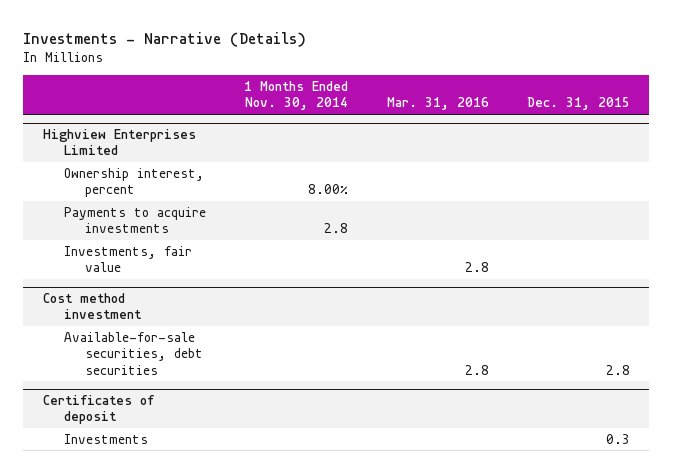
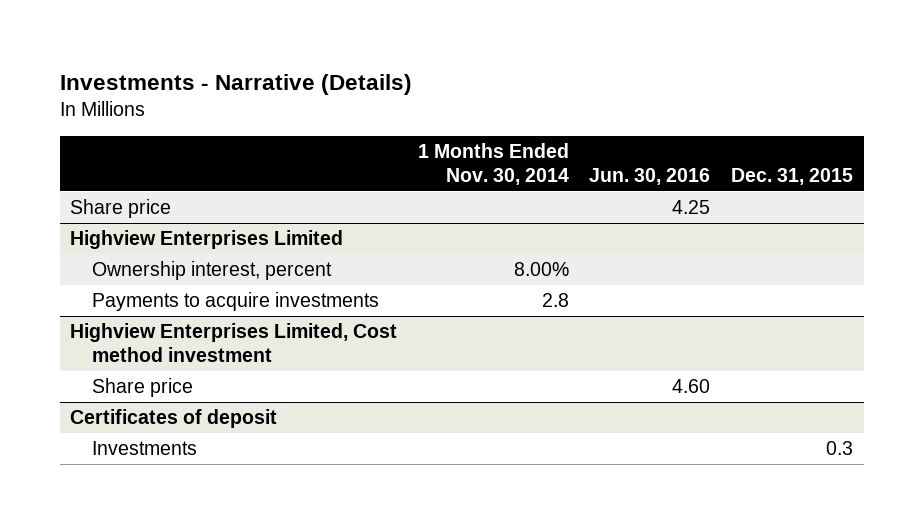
[386,97,489,111] Mar. 31, 2016 -> none
none -> [589,168,711,186] Jun. 30, 2016
none -> [69,199,171,219] Share price
[63,245,192,273] Investments, fair value -> none
[63,331,203,375] Available-for-sale securities, debt securities -> none
[42,292,142,320] Cost method investment -> [69,323,397,363] Highview Enterprises Limited, Cost method investment
none -> [92,378,194,398] Share price

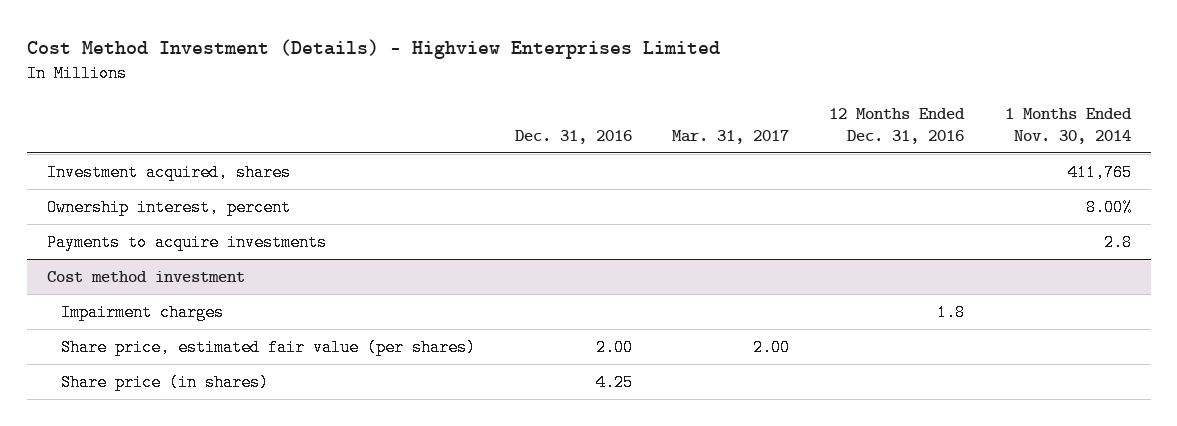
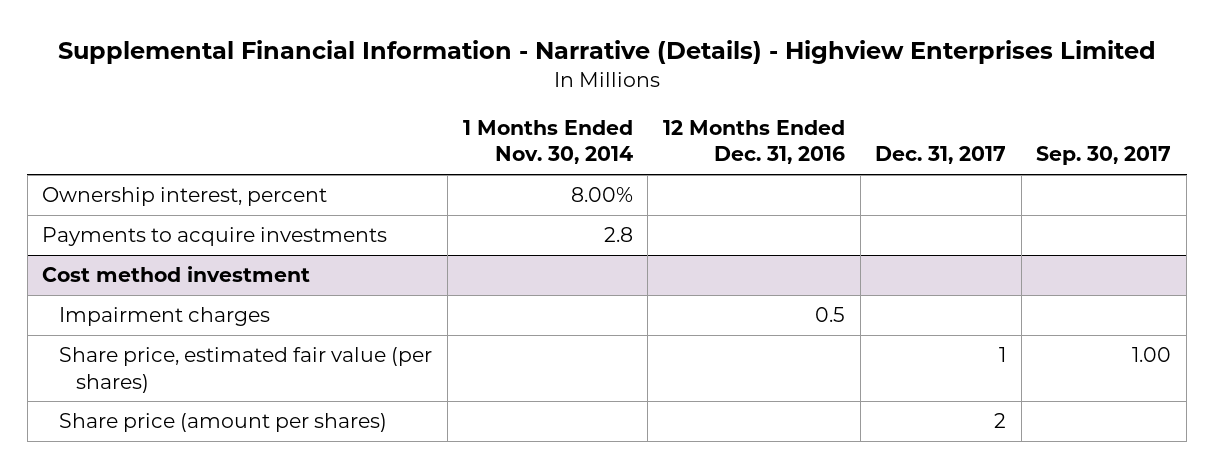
[26,39,720,60] Cost Method Investment (Details) - Highview Enterprises Limited -> [57,40,1156,65] Supplemental Financial Information - Narrative (Details) - Highview Enterprises Limited
[514,129,632,144] Dec. 31, 2016 -> none
[672,129,790,144] Mar. 31, 2017 -> none
none -> [875,146,1007,165] Dec. 31, 2017
none -> [1036,146,1172,166] Sep. 30, 2017
[46,163,291,181] Investment acquired, shares -> none
[937,303,966,321] 1.8 -> [814,307,845,323] 0.5
[60,373,269,391] Share price (in shares) -> [59,413,388,433] Share price (amount per shares)

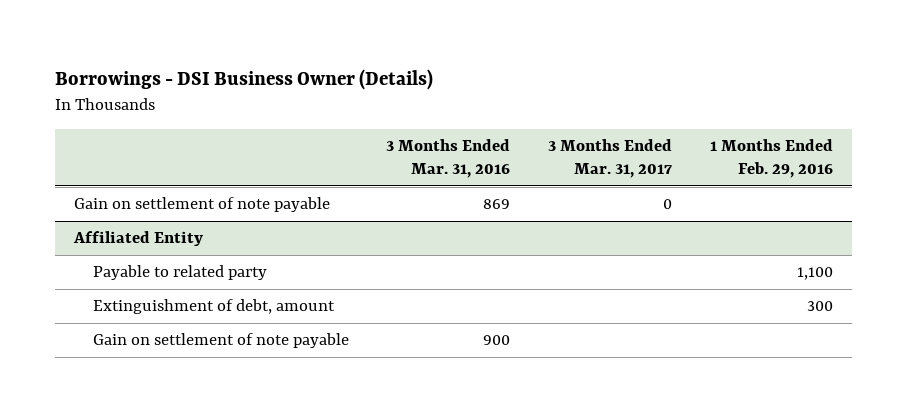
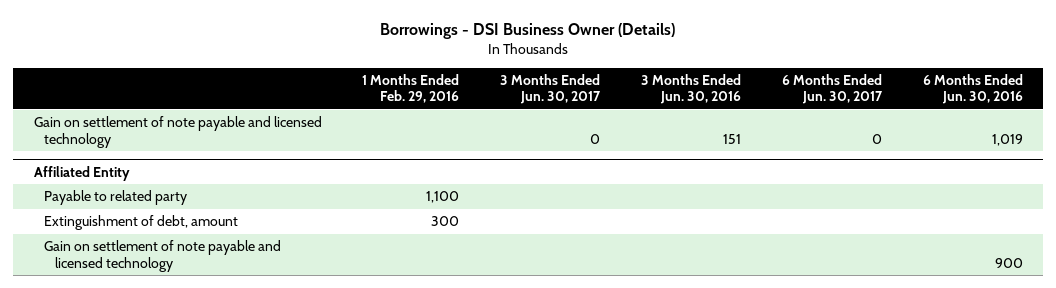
[386,139,511,179] 3 Months Ended Mar. 31, 2016 -> none
[548,139,673,179] 3 Months Ended Mar. 31, 2017 -> none
none -> [500,73,602,105] 3 Months Ended Jun. 30, 2017
none -> [641,73,742,105] 3 Months Ended Jun. 30, 2016
none -> [782,73,884,105] 6 Months Ended Jun. 30, 2017
none -> [922,73,1023,105] 6 Months Ended Jun. 30, 2016
[74,197,331,213] Gain on settlement of note payable -> [33,116,322,148] Gain on settlement of note payable and licensed technology
[92,333,349,349] Gain on settlement of note payable -> [44,240,282,272] Gain on settlement of note payable and licensed technology

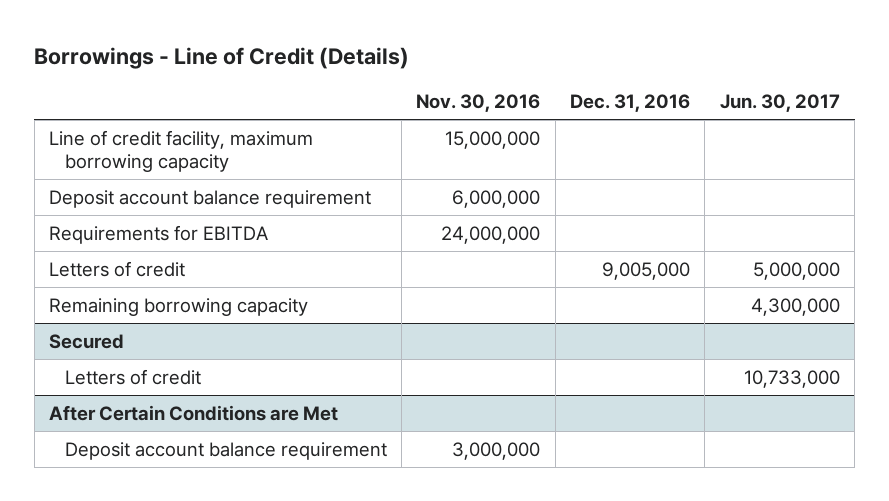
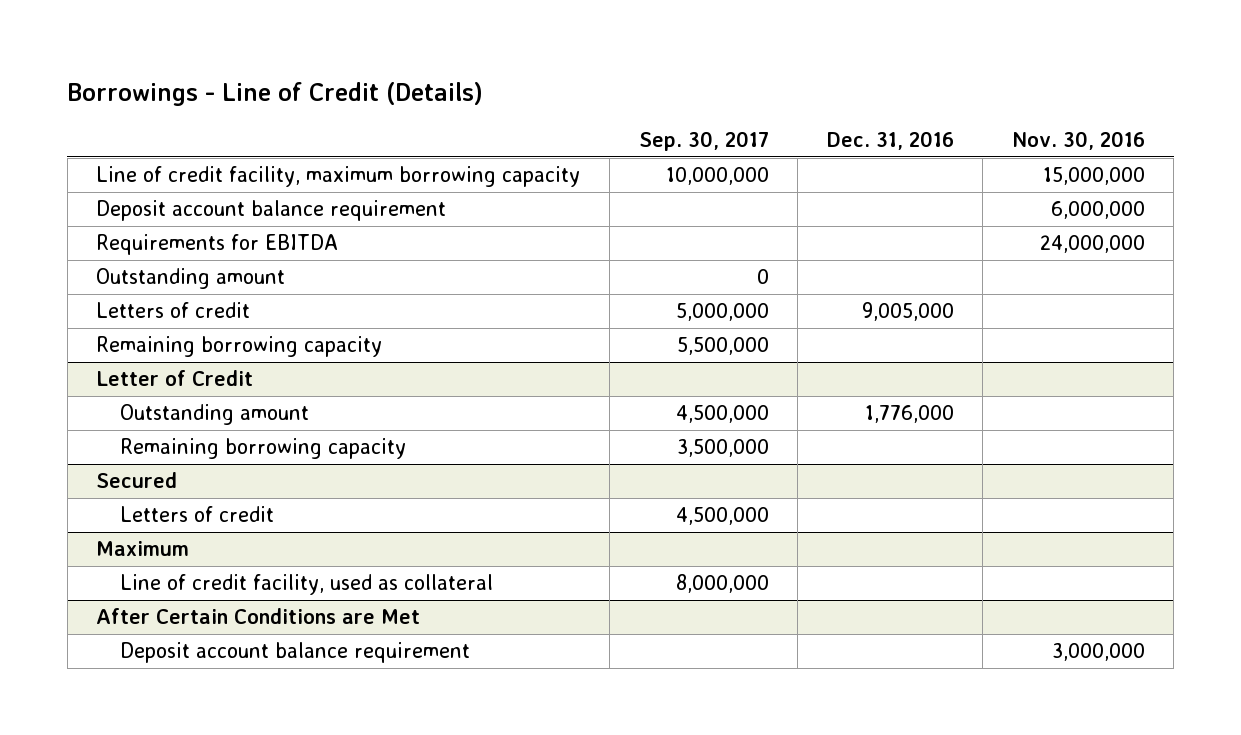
[719,93,840,112] Jun. 30, 2017 -> none
none -> [638,131,769,152] Sep. 30, 2017
none -> [96,268,286,290] Outstanding amount
none -> [96,370,254,387] Letter of Credit
none -> [120,404,310,426] Outstanding amount
none -> [120,438,407,460] Remaining borrowing capacity
none -> [96,541,190,557] Maximum
none -> [120,574,494,596] Line of credit facility, used as collateral

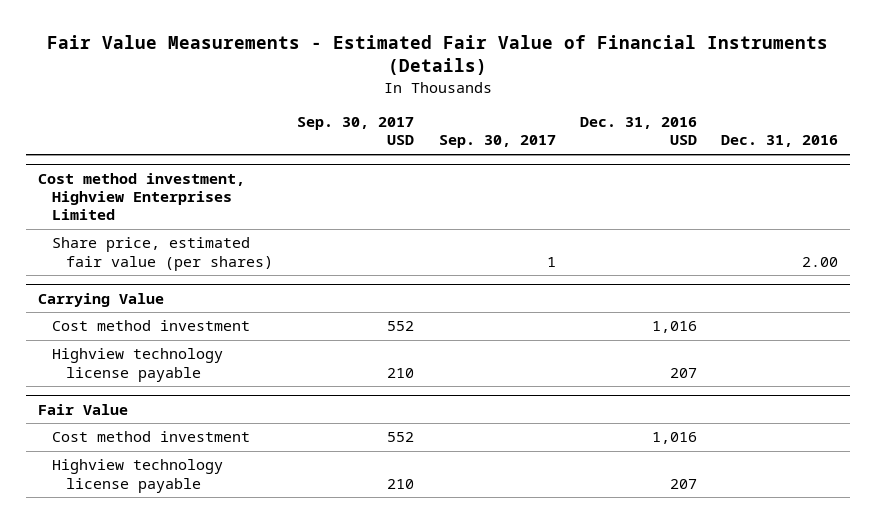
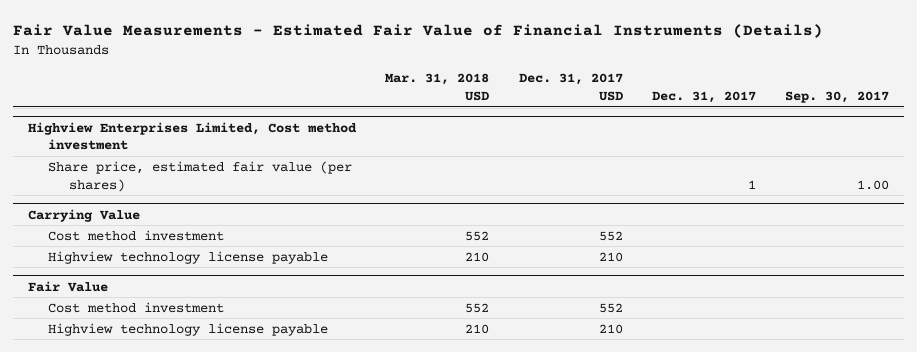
[297,117,415,146] Sep. 30, 2017 USD -> none
[579,117,697,146] Dec. 31, 2016 USD -> none
[721,135,839,148] Dec. 31, 2016 -> none
none -> [385,73,490,102] Mar. 31, 2018 USD
none -> [518,73,623,102] Dec. 31, 2017 USD
none -> [652,91,757,104] Dec. 31, 2017
[37,172,245,221] Cost method investment, Highview Enterprises Limited -> [27,121,357,151] Highview Enterprises Limited, Cost method investment
[546,256,556,267] 1 -> [857,179,890,190] 1.00

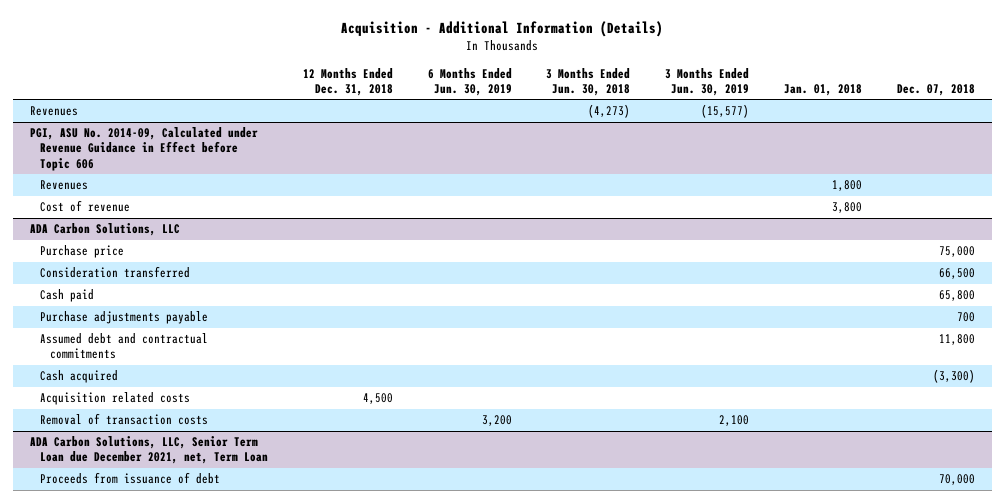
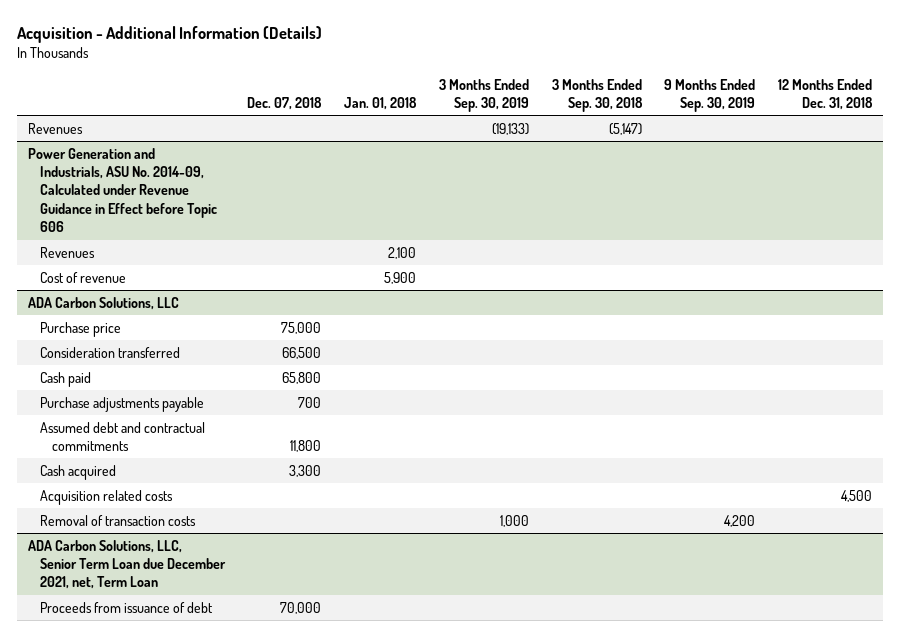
[427,67,512,96] 6 Months Ended Jun. 30, 2019 -> none
[546,67,631,96] 3 Months Ended Jun. 30, 2018 -> none
[665,67,750,96] 3 Months Ended Jun. 30, 2019 -> none
none -> [438,78,529,113] 3 Months Ended Sep. 30, 2019
none -> [551,78,643,113] 3 Months Ended Sep. 30, 2018
none -> [664,78,756,113] 9 Months Ended Sep. 30, 2019
[30,127,259,171] PGI, ASU No. 2014-09, Calculated under Revenue Guidance in Effect before Topic 606 -> [27,147,217,233] Power Generation and Industrials, ASU No. 2014-09, Calculated under Revenue Guidance in Effect before Topic 606
[831,180,862,192] 1,800 -> [388,246,417,259] 2,100
[831,202,862,214] 3,800 -> [384,271,417,284] 5,900
[932,369,975,384] (3,300) -> [289,464,322,477] 3,300

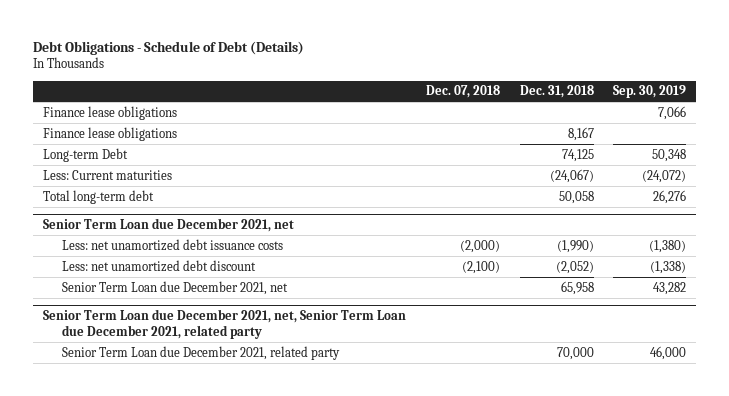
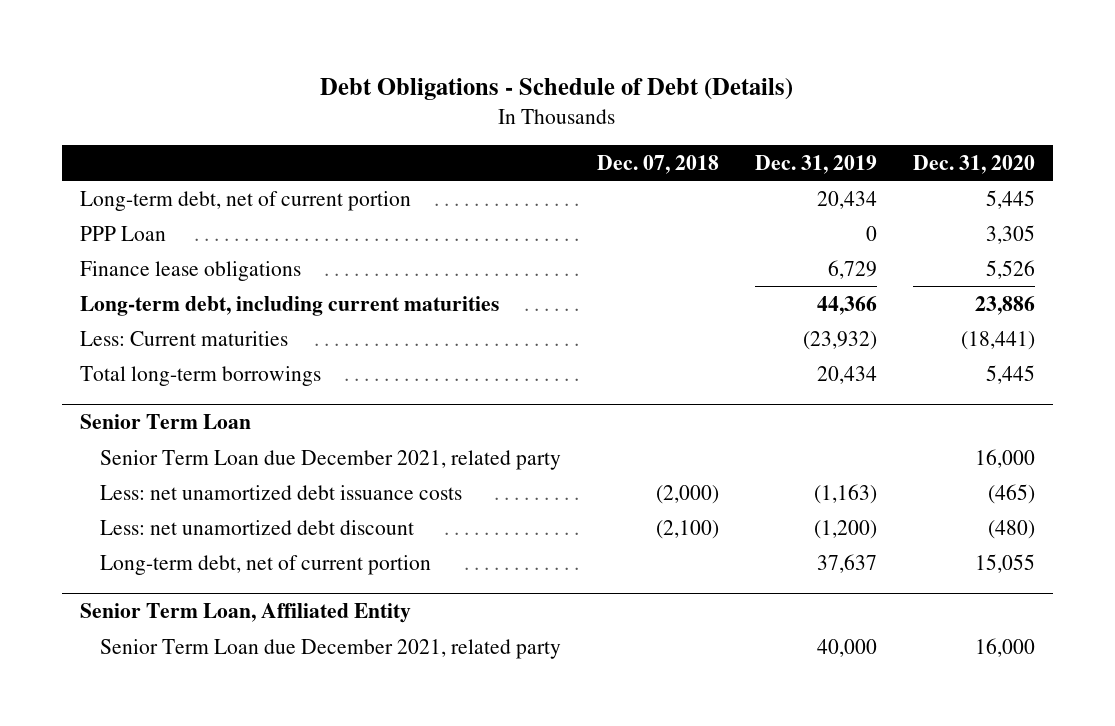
[519,85,594,99] Dec. 31, 2018 -> none
[613,85,687,99] Sep. 30, 2019 -> none
none -> [754,154,877,174] Dec. 31, 2019
none -> [912,154,1035,174] Dec. 31, 2020
[42,105,177,120] Finance lease obligations -> none
none -> [80,190,412,211] Long-term debt, net of current portion
none -> [80,225,167,241] PPP Loan
[42,147,128,162] Long-term Debt -> [80,295,500,316] Long-term debt, including current maturities
[42,189,154,204] Total long-term debt -> [80,365,322,386] Total long-term borrowings
[42,218,294,233] Senior Term Loan due December 2021, net -> [80,414,252,430] Senior Term Loan
none -> [100,449,562,470] Senior Term Loan due December 2021, related party
[42,309,406,339] Senior Term Loan due December 2021, net, Senior Term Loan due December 2021, related party -> none
[61,345,340,360] Senior Term Loan due December 2021, related party -> none
[61,280,288,295] Senior Term Loan due December 2021, net -> [100,554,432,575] Long-term debt, net of current portion
none -> [80,603,412,624] Senior Term Loan, Affiliated Entity
none -> [100,638,562,659] Senior Term Loan due December 2021, related party

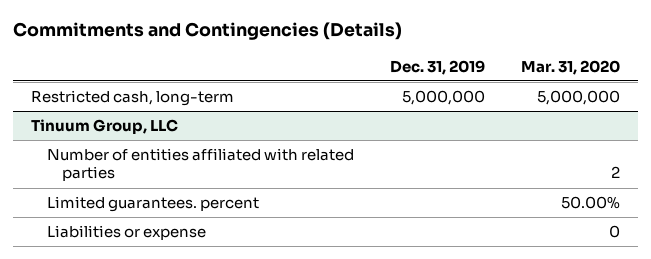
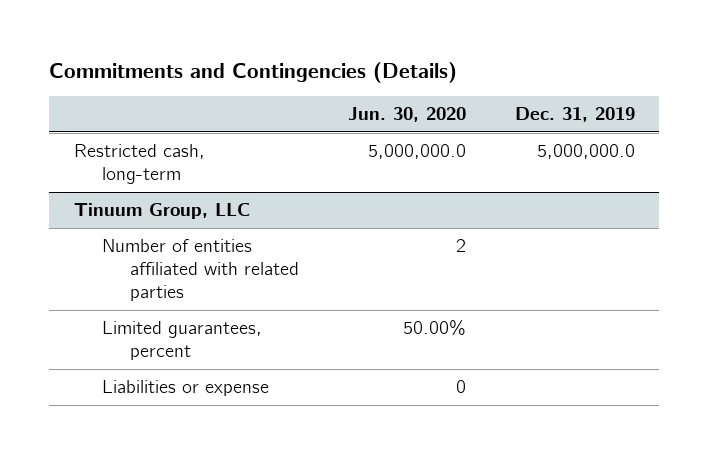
[521,59,621,75] Mar. 31, 2020 -> none
none -> [347,107,466,123] Jun. 30, 2020
[401,90,485,106] 5,000,000 -> [536,144,635,160] 5,000,000.0
[46,196,259,213] Limited guarantees. percent -> [101,321,262,361] Limited guarantees, percent

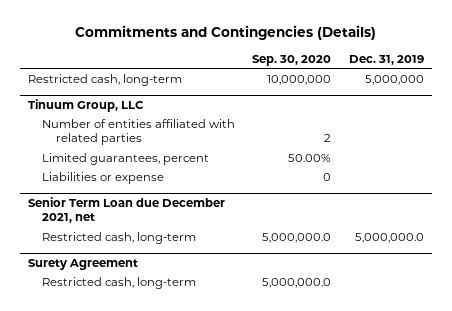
[347,107,466,123] Jun. 30, 2020 -> none
none -> [252,54,332,66] Sep. 30, 2020
[536,144,635,160] 5,000,000.0 -> [364,74,424,85] 5,000,000
none -> [28,196,226,224] Senior Term Loan due December 2021, net
none -> [42,231,197,244] Restricted cash, long-term
none -> [28,258,139,270] Surety Agreement
none -> [42,276,197,289] Restricted cash, long-term

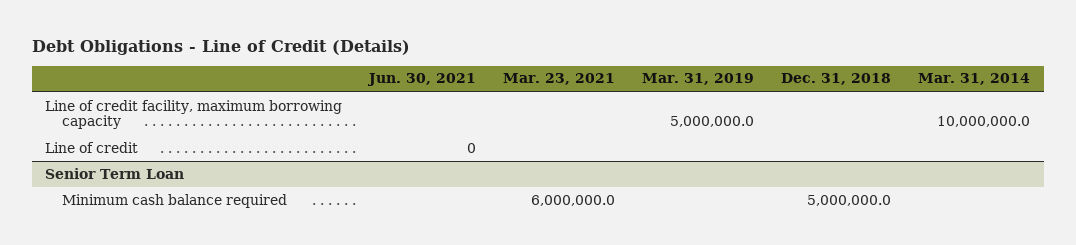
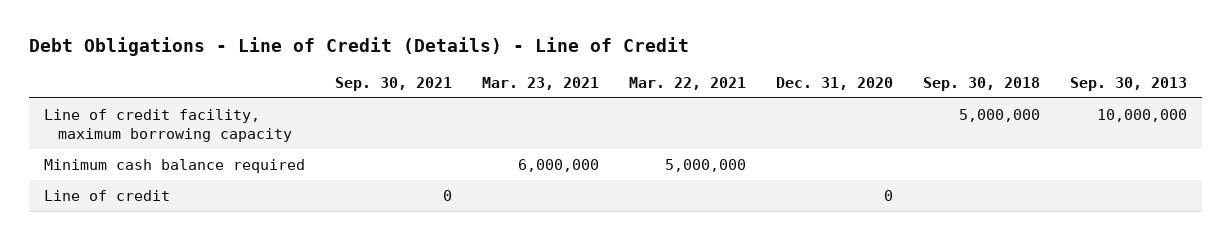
[31,40,410,56] Debt Obligations - Line of Credit (Details) -> [28,37,689,57] Debt Obligations - Line of Credit (Details) - Line of Credit
[367,73,477,87] Jun. 30, 2021 -> none
[642,73,755,86] Mar. 31, 2019 -> none
[781,73,892,86] Dec. 31, 2018 -> none
[918,73,1031,86] Mar. 31, 2014 -> none
none -> [334,77,452,92] Sep. 30, 2021
none -> [628,77,746,91] Mar. 22, 2021
none -> [775,77,893,91] Dec. 31, 2020
none -> [922,77,1040,92] Sep. 30, 2018
none -> [1069,77,1187,92] Sep. 30, 2013
none -> [43,158,305,173] Minimum cash balance required
[45,167,185,179] Senior Term Loan -> none
[62,193,288,208] Minimum cash balance required -> none

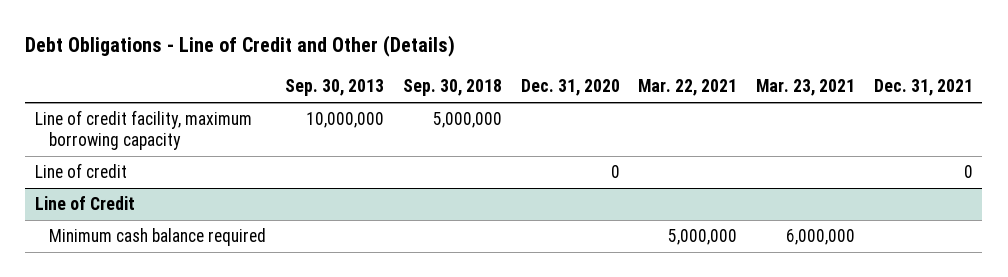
[28,37,689,57] Debt Obligations - Line of Credit (Details) - Line of Credit -> [25,35,456,58] Debt Obligations - Line of Credit and Other (Details)
[334,77,452,92] Sep. 30, 2021 -> none
none -> [874,79,974,97] Dec. 31, 2021
[43,158,305,173] Minimum cash balance required -> none
none -> [34,196,135,211] Line of Credit
none -> [49,228,267,247] Minimum cash balance required

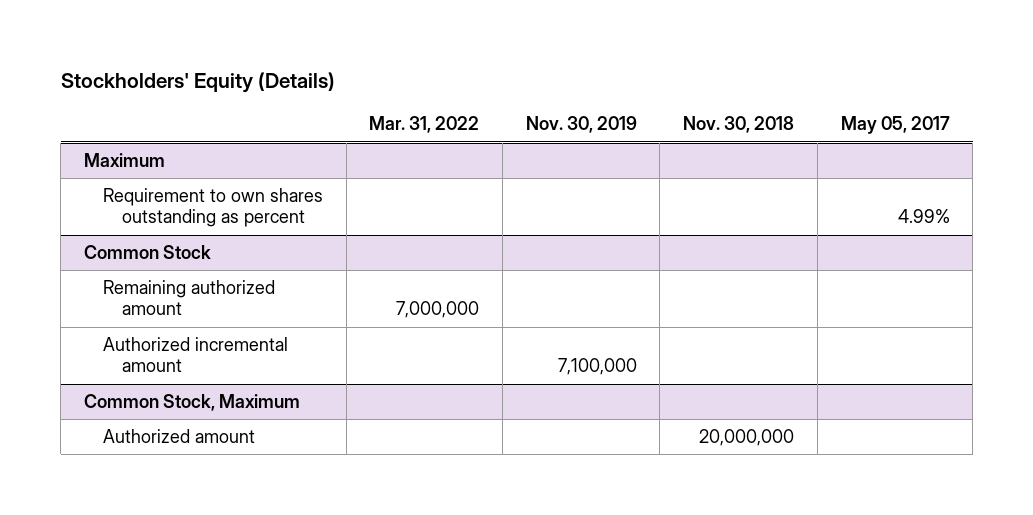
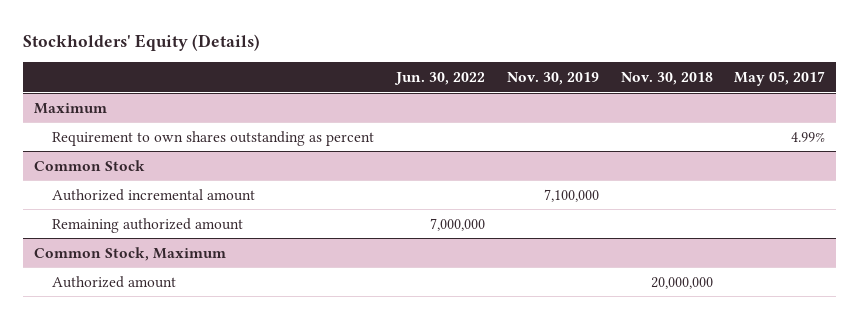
[369,116,480,134] Mar. 31, 2022 -> none
none -> [393,72,485,86] Jun. 30, 2022
[102,280,275,316] Remaining authorized amount -> [52,217,244,233] Remaining authorized amount

